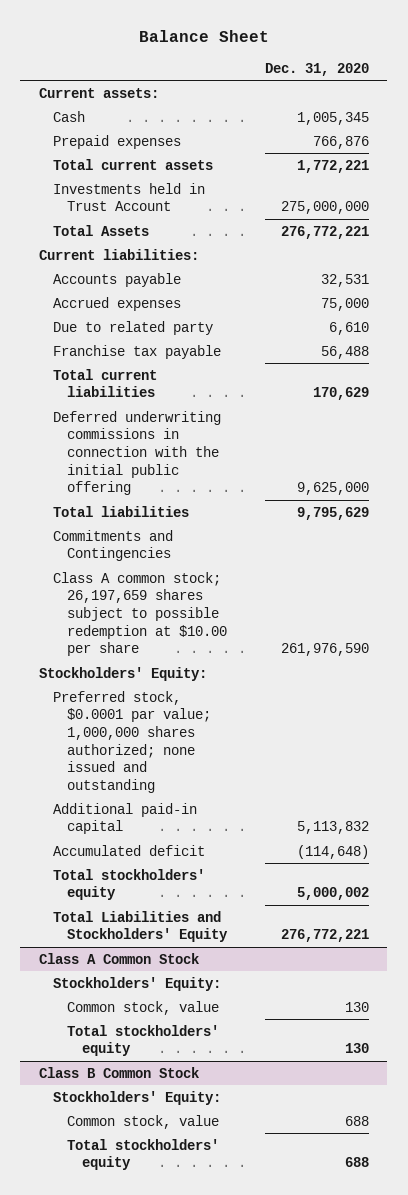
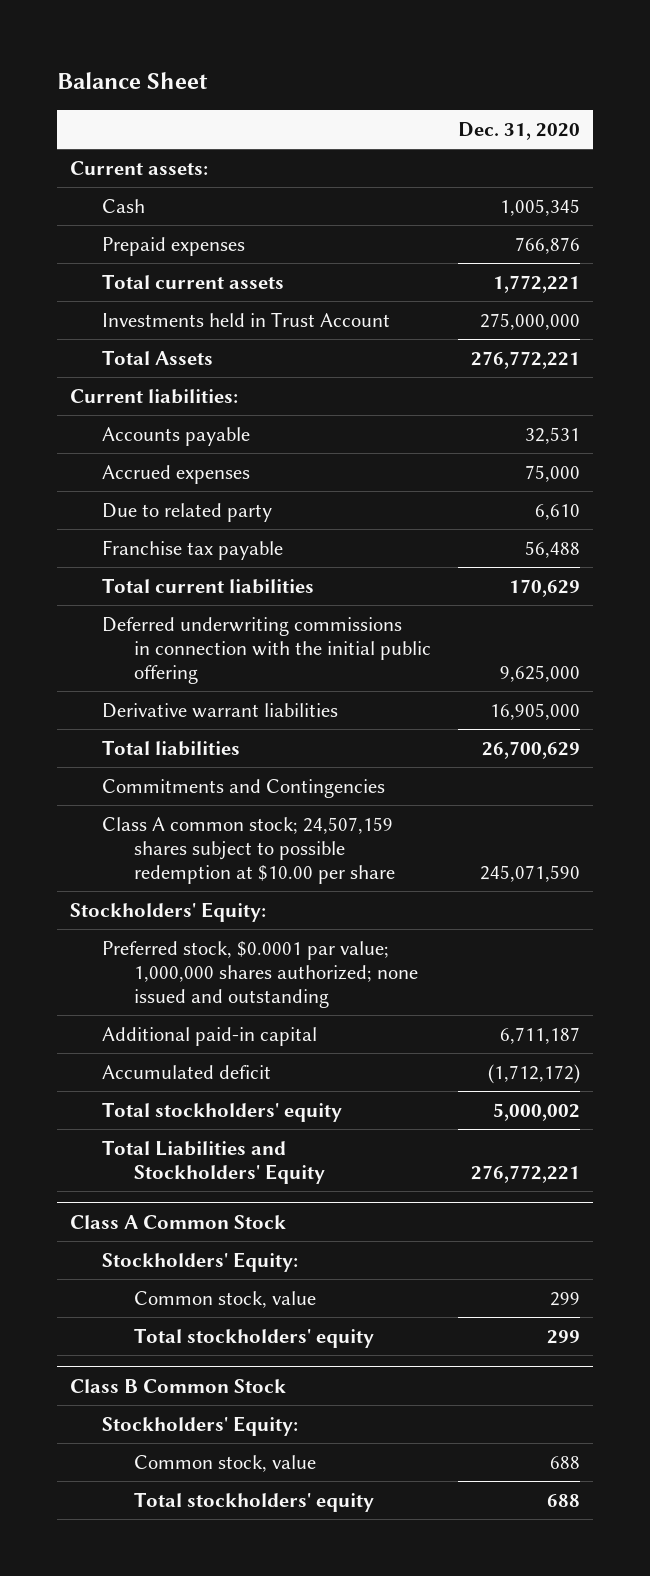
none -> [102,702,339,718] Derivative warrant liabilities
[296,506,369,520] 9,795,629 -> [481,740,580,759] 26,700,629
[53,571,228,657] Class A common stock; 26,197,659 shares subject to possible redemption at $10.00 per share -> [102,816,395,884] Class A common stock; 24,507,159 shares subject to possible redemption at $10.00 per share
[280,643,369,657] 261,976,590 -> [479,864,580,882] 245,071,590
[296,821,369,835] 5,113,832 -> [499,1026,580,1044] 6,711,187
[296,844,369,859] (114,648) -> [487,1063,580,1084] (1,712,172)
[344,1001,369,1012] 130 -> [549,1291,580,1306] 299
[344,1043,369,1054] 130 -> [546,1329,580,1344] 299

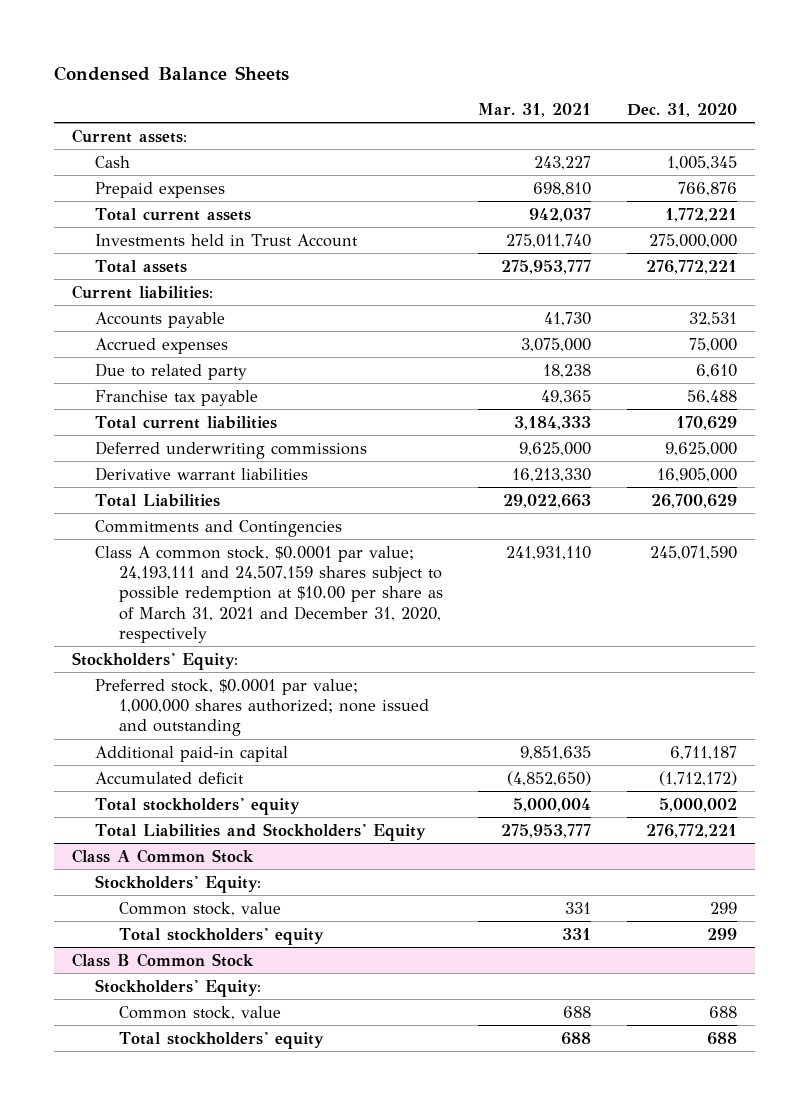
[57,72,209,90] Balance Sheet -> [53,65,289,81] Condensed Balance Sheets
none -> [478,102,592,117] Mar. 31, 2021
[102,349,214,365] Total Assets -> [95,259,188,273] Total assets
[102,616,431,684] Deferred underwriting commissions in connection with the initial public offering -> [95,440,368,459] Deferred underwriting commissions
[102,739,241,756] Total liabilities -> [95,493,221,507] Total Liabilities
[102,816,395,884] Class A common stock; 24,507,159 shares subject to possible redemption at $10.00 per share -> [95,545,443,644] Class A common stock, $0.0001 par value; 24,193,111 and 24,507,159 shares subject to possible redemption at $10.00 per share as of March 31, 2021 and December 31, 2020, respectively

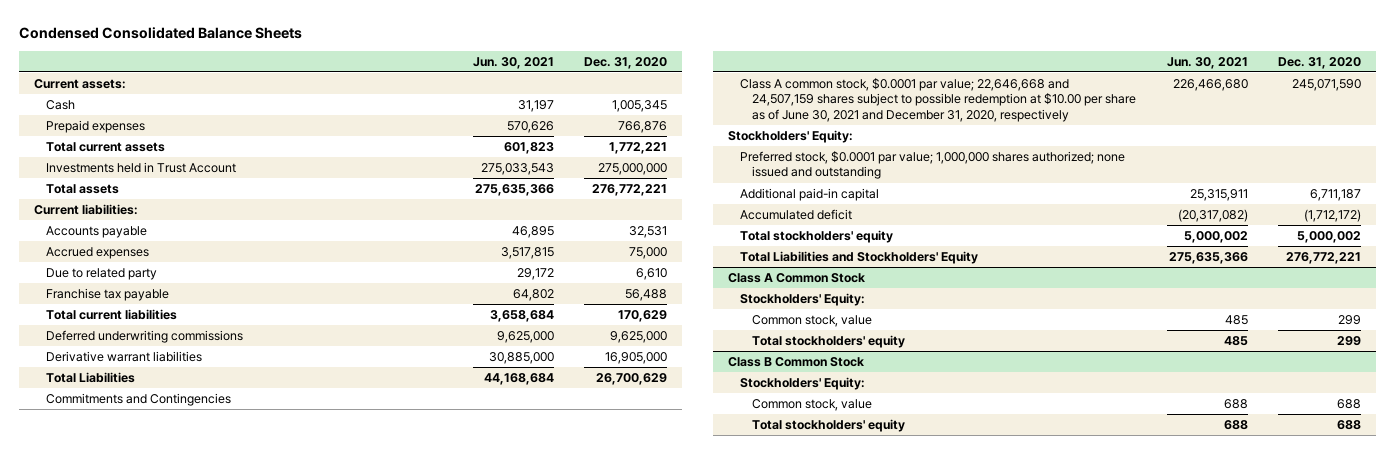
[53,65,289,81] Condensed Balance Sheets -> [18,27,302,40] Condensed Consolidated Balance Sheets
[478,102,592,117] Mar. 31, 2021 -> none
none -> [472,56,554,69] Jun. 30, 2021
[95,545,443,644] Class A common stock, $0.0001 par value; 24,193,111 and 24,507,159 shares subject to possible redemption at $10.00 per share as of March 31, 2021 and December 31, 2020, respectively -> [740,77,1137,123] Class A common stock, $0.0001 par value; 22,646,668 and 24,507,159 shares subject to possible redemption at $10.00 per share as of June 30, 2021 and December 31, 2020, respectively

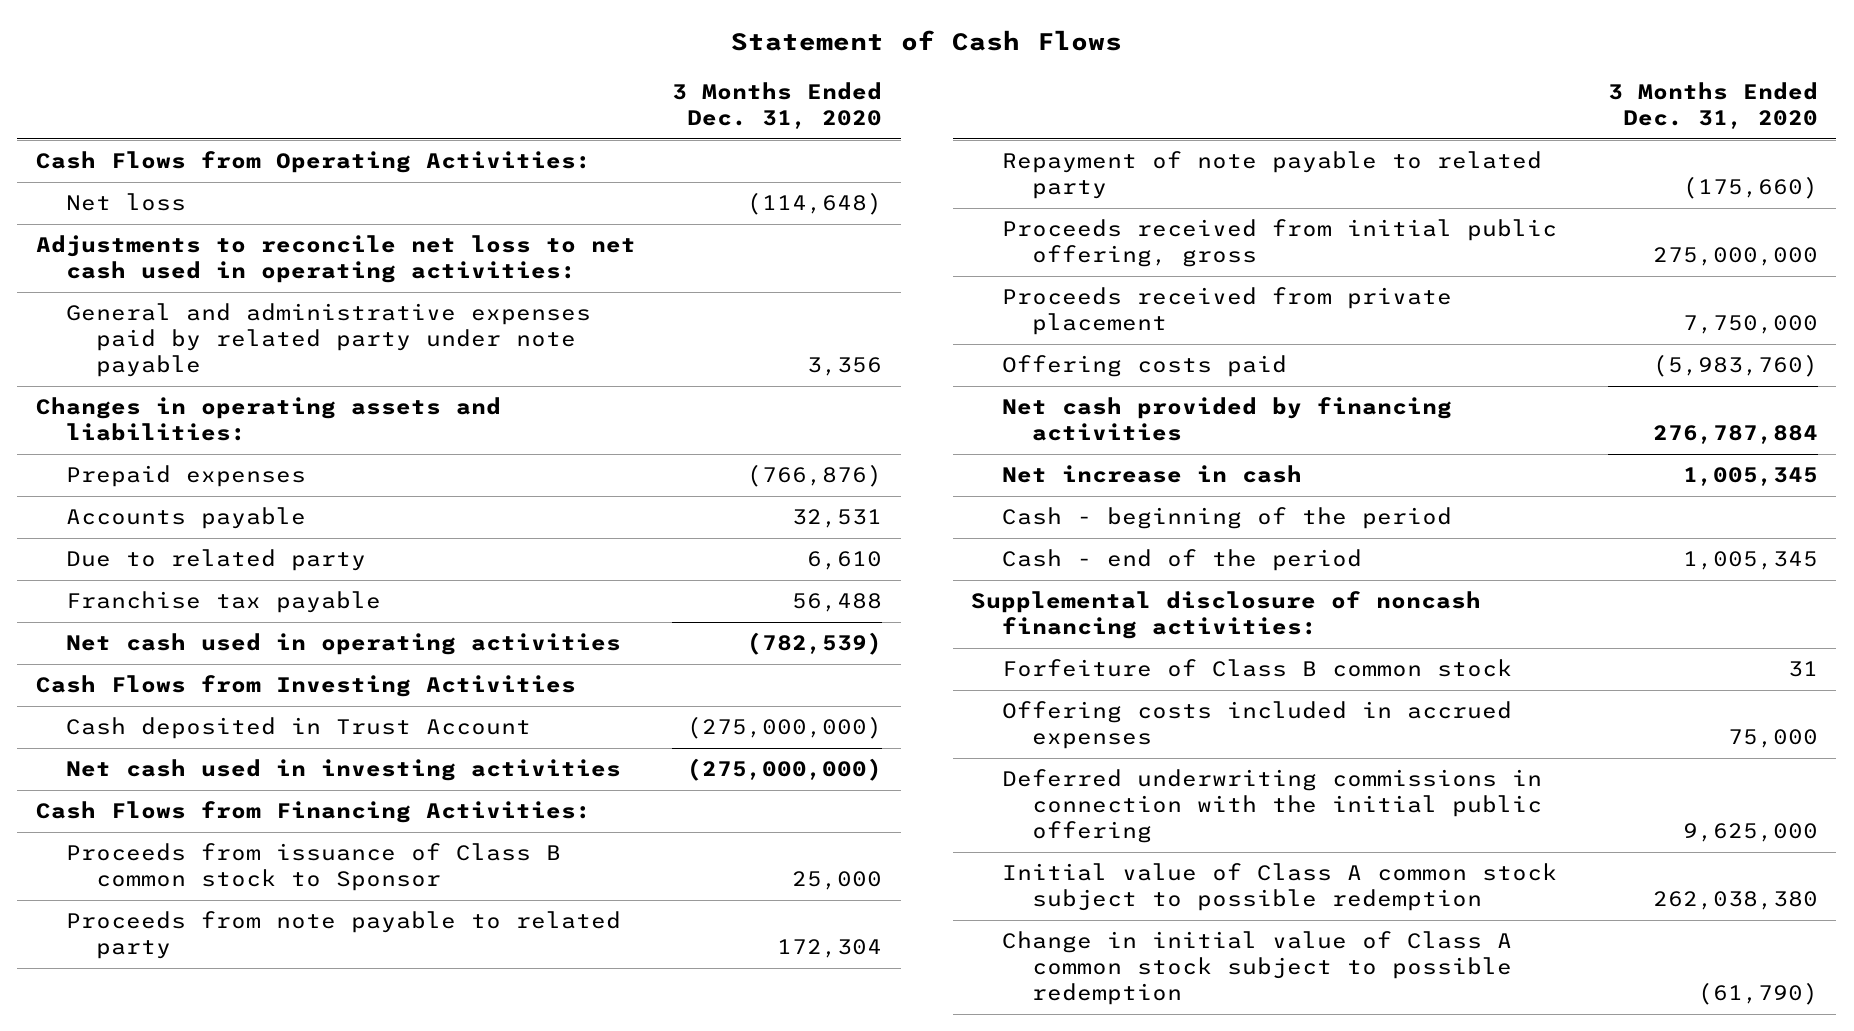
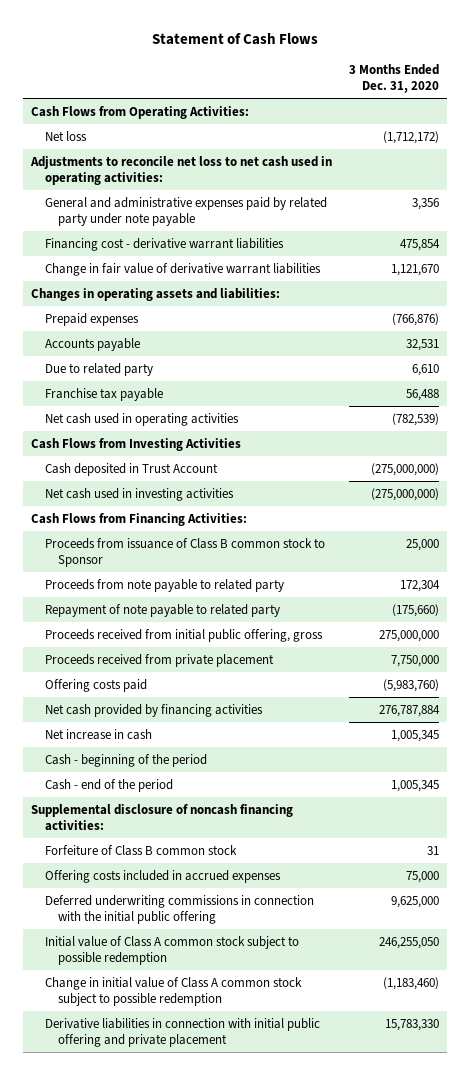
[747,192,883,216] (114,648) -> [382,130,439,144] (1,712,172)
none -> [44,237,284,251] Financing cost - derivative warrant liabilities
none -> [44,262,321,276] Change in fair value of derivative warrant liabilities
[1653,891,1819,911] 262,038,380 -> [378,936,439,949] 246,255,050
[1698,981,1819,1005] (61,790) -> [382,976,439,990] (1,183,460)
none -> [44,1017,320,1048] Derivative liabilities in connection with initial public offering and private placement

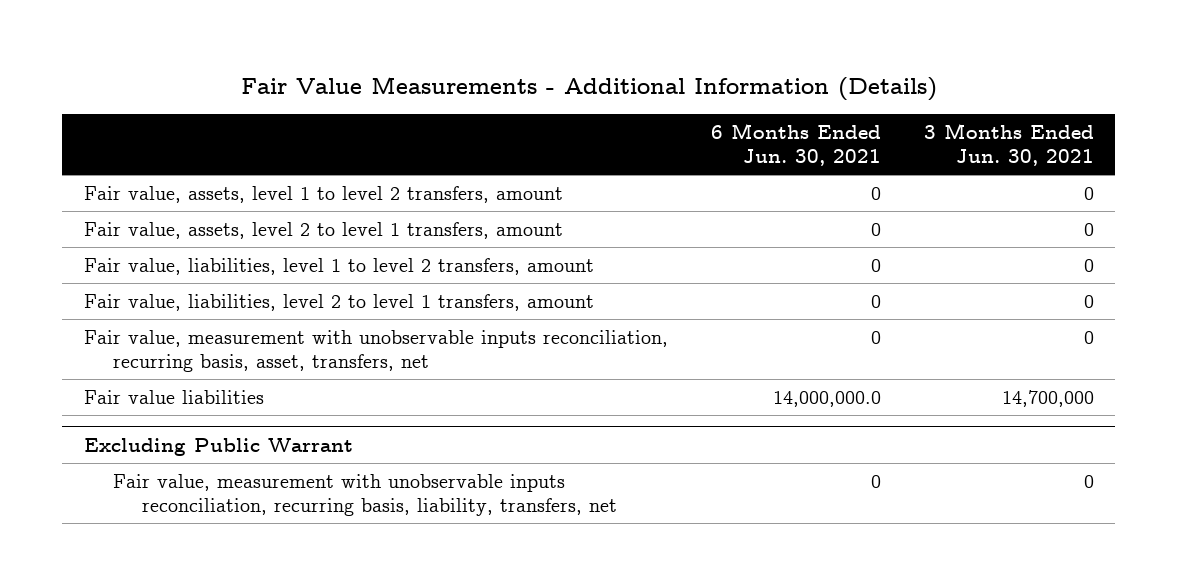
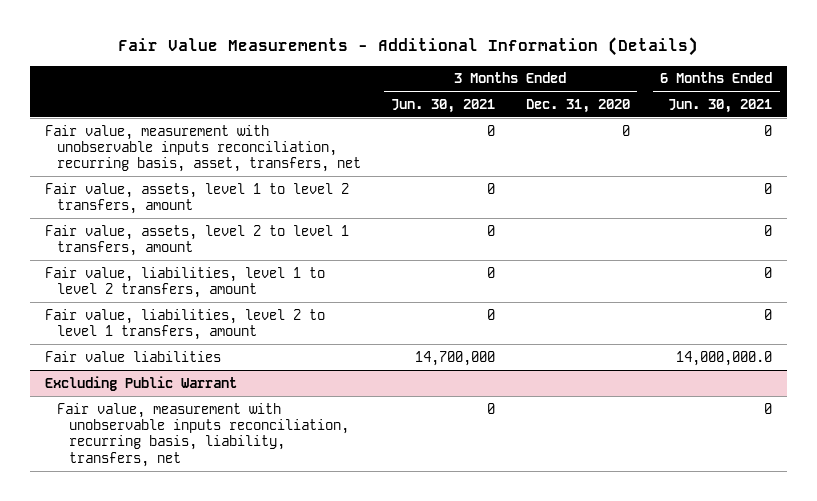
none -> [525,99,630,114] Dec. 31, 2020
[83,330,668,373] Fair value, measurement with unobservable inputs reconciliation, recurring basis, asset, transfers, net -> [44,124,361,173] Fair value, measurement with unobservable inputs reconciliation, recurring basis, asset, transfers, net

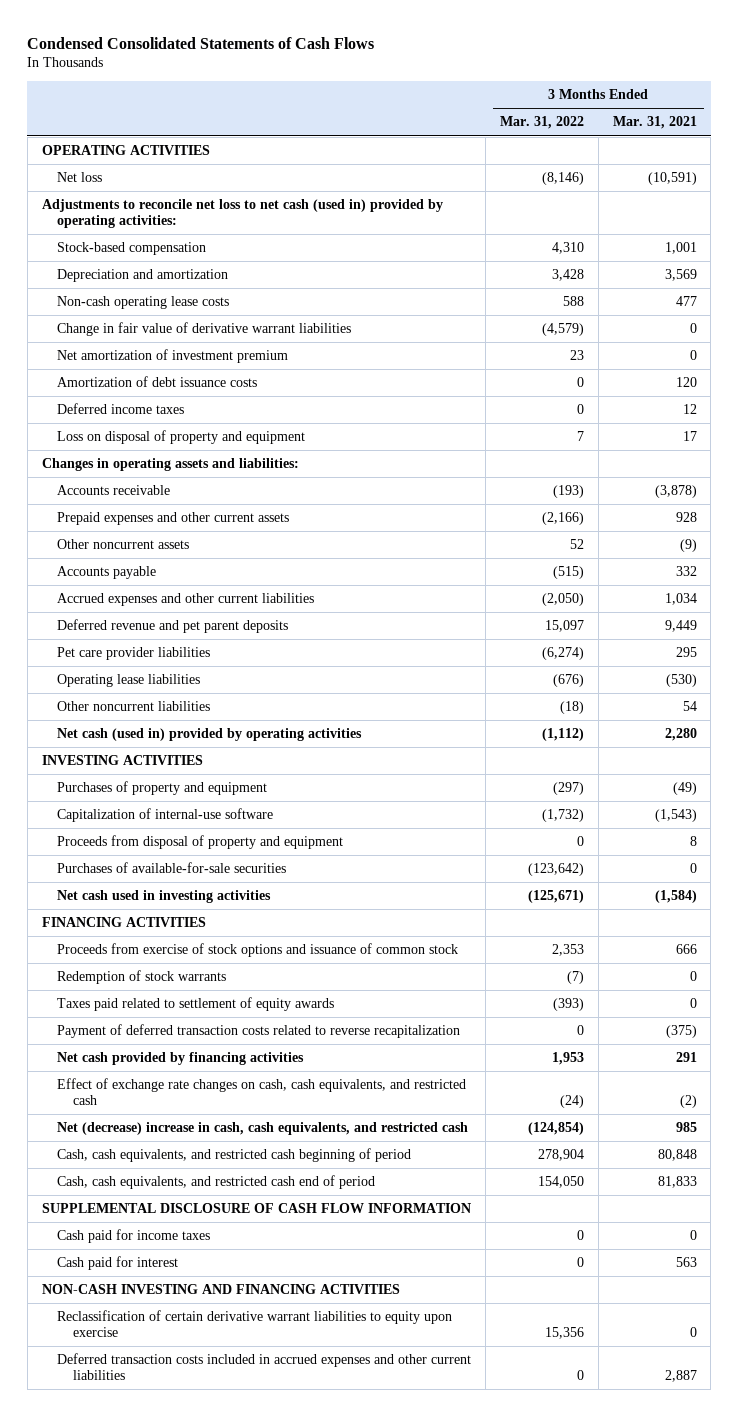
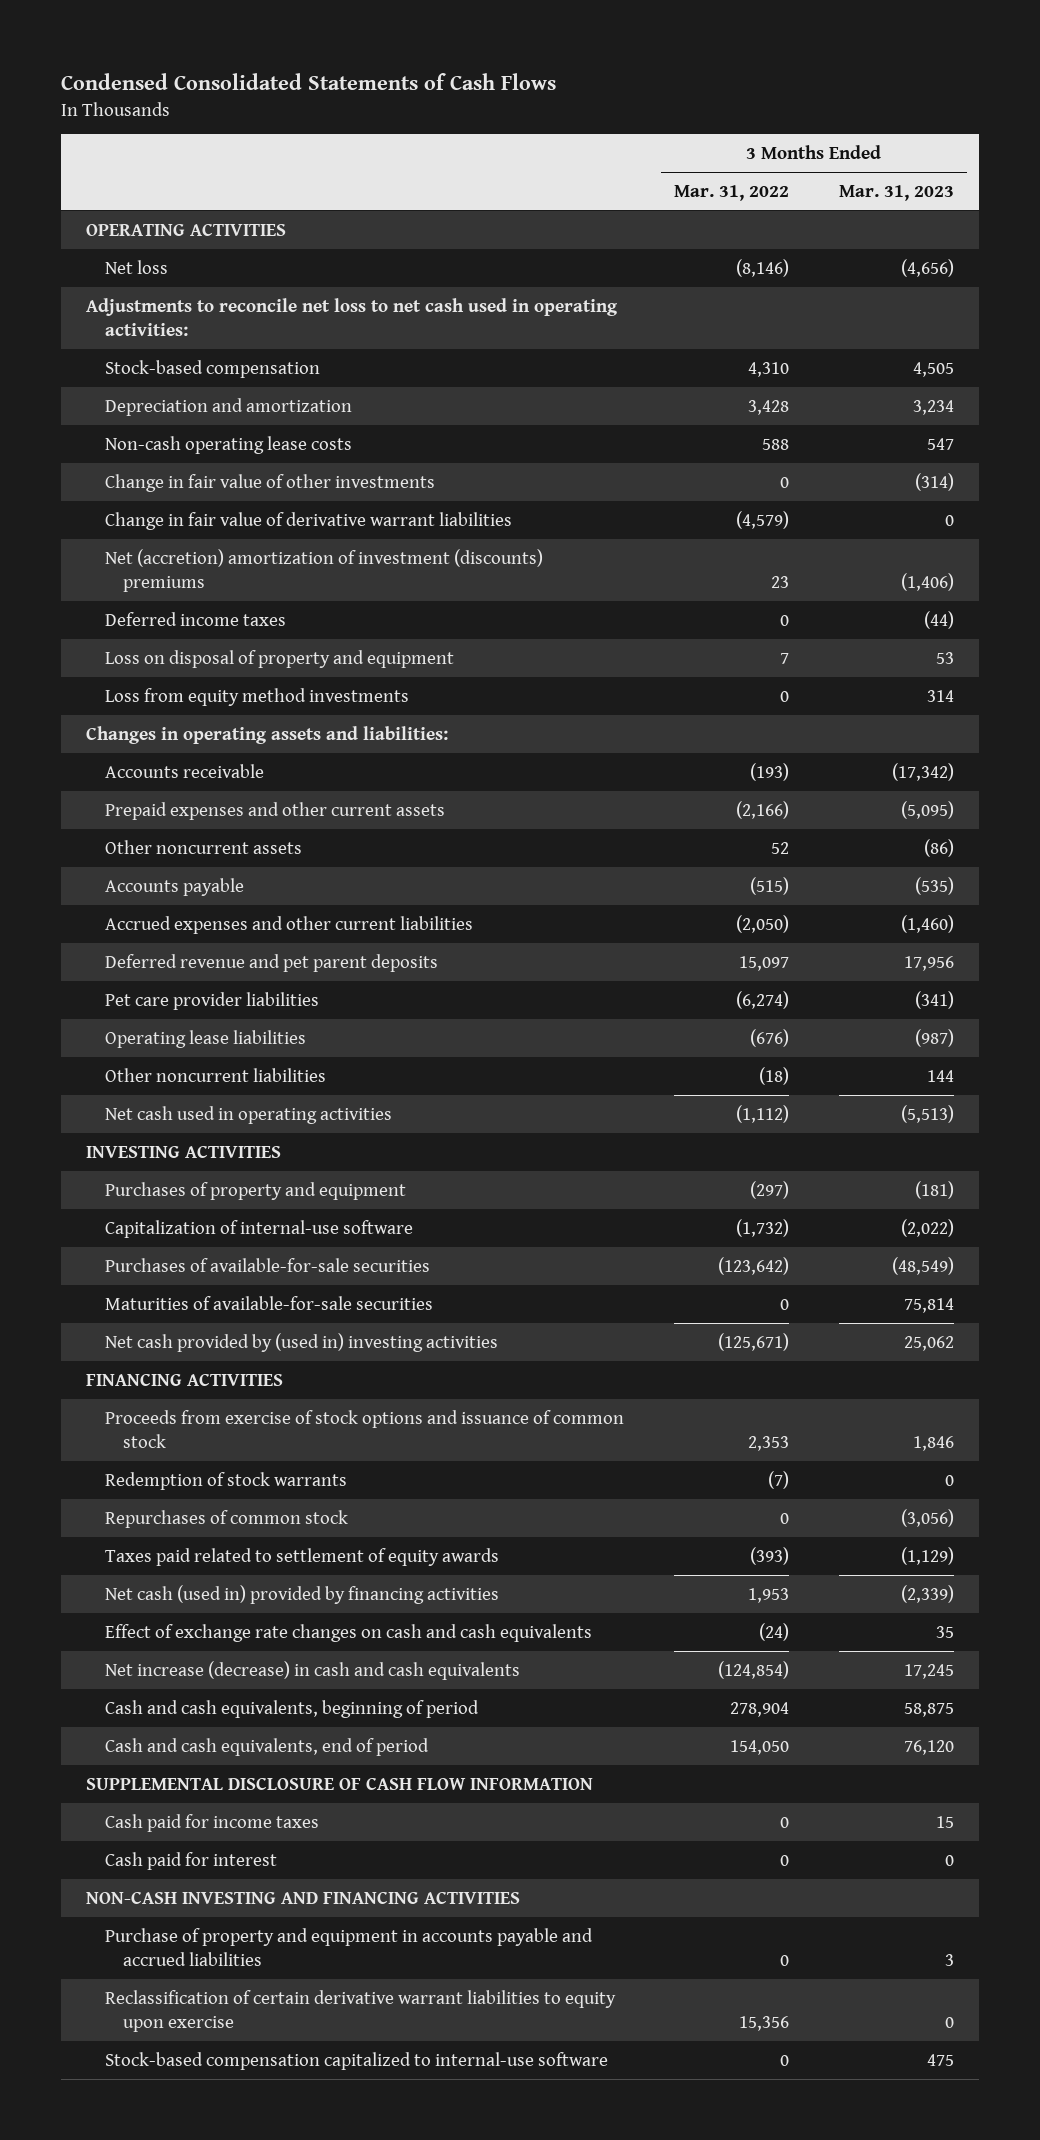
[612,116,697,130] Mar. 31, 2021 -> none
none -> [839,184,955,201] Mar. 31, 2023
[41,199,443,229] Adjustments to reconcile net loss to net cash (used in) provided by operating activities: -> [86,297,619,336] Adjustments to reconcile net loss to net cash used in operating activities:
none -> [104,473,435,492] Change in fair value of other investments
[57,376,258,388] Amortization of debt issuance costs -> none
[57,349,289,364] Net amortization of investment premium -> [104,548,543,592] Net (accretion) amortization of investment (discounts) premiums
none -> [104,687,409,706] Loss from equity method investments
[57,728,363,742] Net cash (used in) provided by operating activities -> [104,1105,392,1124] Net cash used in operating activities
[57,835,344,850] Proceeds from disposal of property and equipment -> none
none -> [104,1295,433,1310] Maturities of available-for-sale securities
[57,890,272,904] Net cash used in investing activities -> [104,1332,498,1352] Net cash provided by (used in) investing activities
none -> [104,1509,348,1528] Repurchases of common stock
[57,1024,461,1039] Payment of deferred transaction costs related to reverse recapitalization -> none
[57,1052,305,1066] Net cash provided by financing activities -> [104,1584,499,1604] Net cash (used in) provided by financing activities
[57,1078,467,1106] Effect of exchange rate changes on cash, cash equivalents, and restricted cash -> [104,1623,592,1642] Effect of exchange rate changes on cash and cash equivalents
[57,1122,469,1136] Net (decrease) increase in cash, cash equivalents, and restricted cash -> [104,1660,520,1680] Net increase (decrease) in cash and cash equivalents
[57,1148,412,1163] Cash, cash equivalents, and restricted cash beginning of period -> [104,1699,479,1718] Cash and cash equivalents, beginning of period
[57,1175,376,1190] Cash, cash equivalents, and restricted cash end of period -> [104,1737,429,1756] Cash and cash equivalents, end of period
none -> [104,1927,593,1966] Purchase of property and equipment in accounts payable and accrued liabilities
[57,1353,472,1381] Deferred transaction costs included in accrued expenses and other current liabilities -> none
none -> [104,2051,608,2070] Stock-based compensation capitalized to internal-use software

